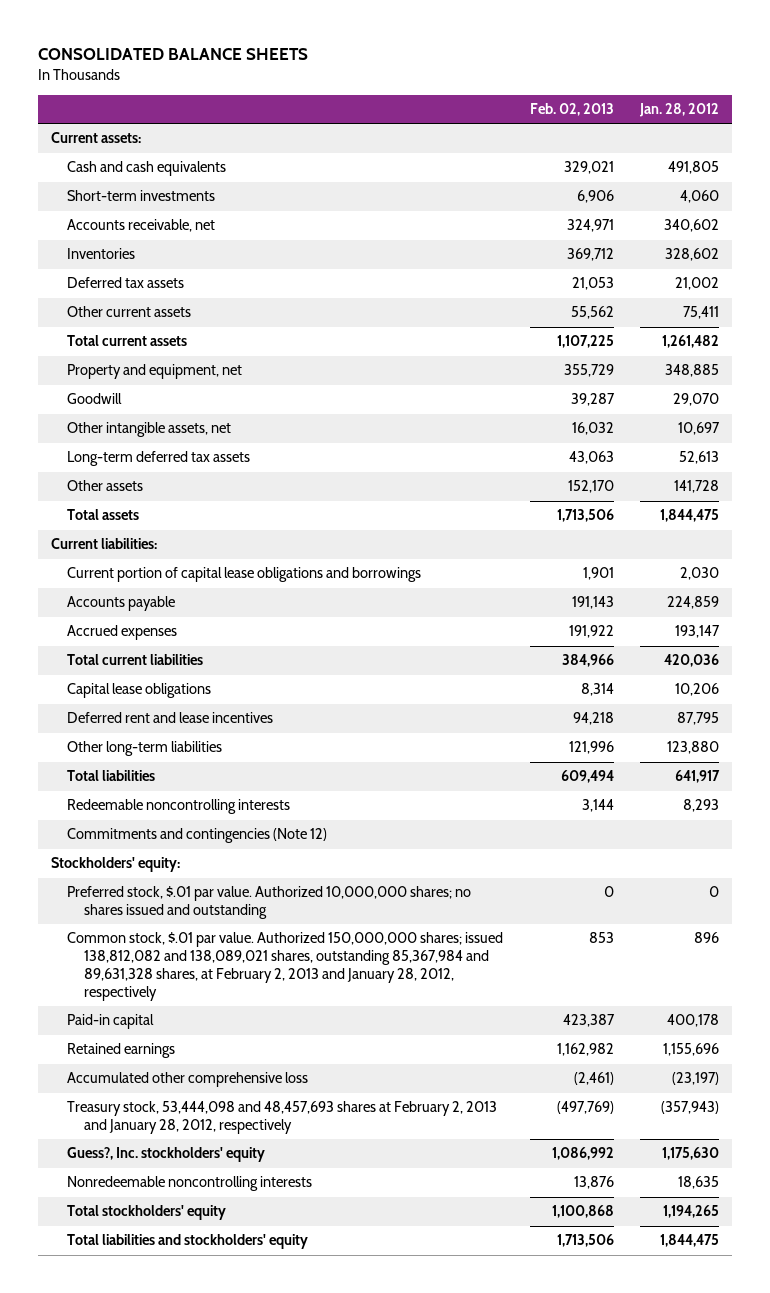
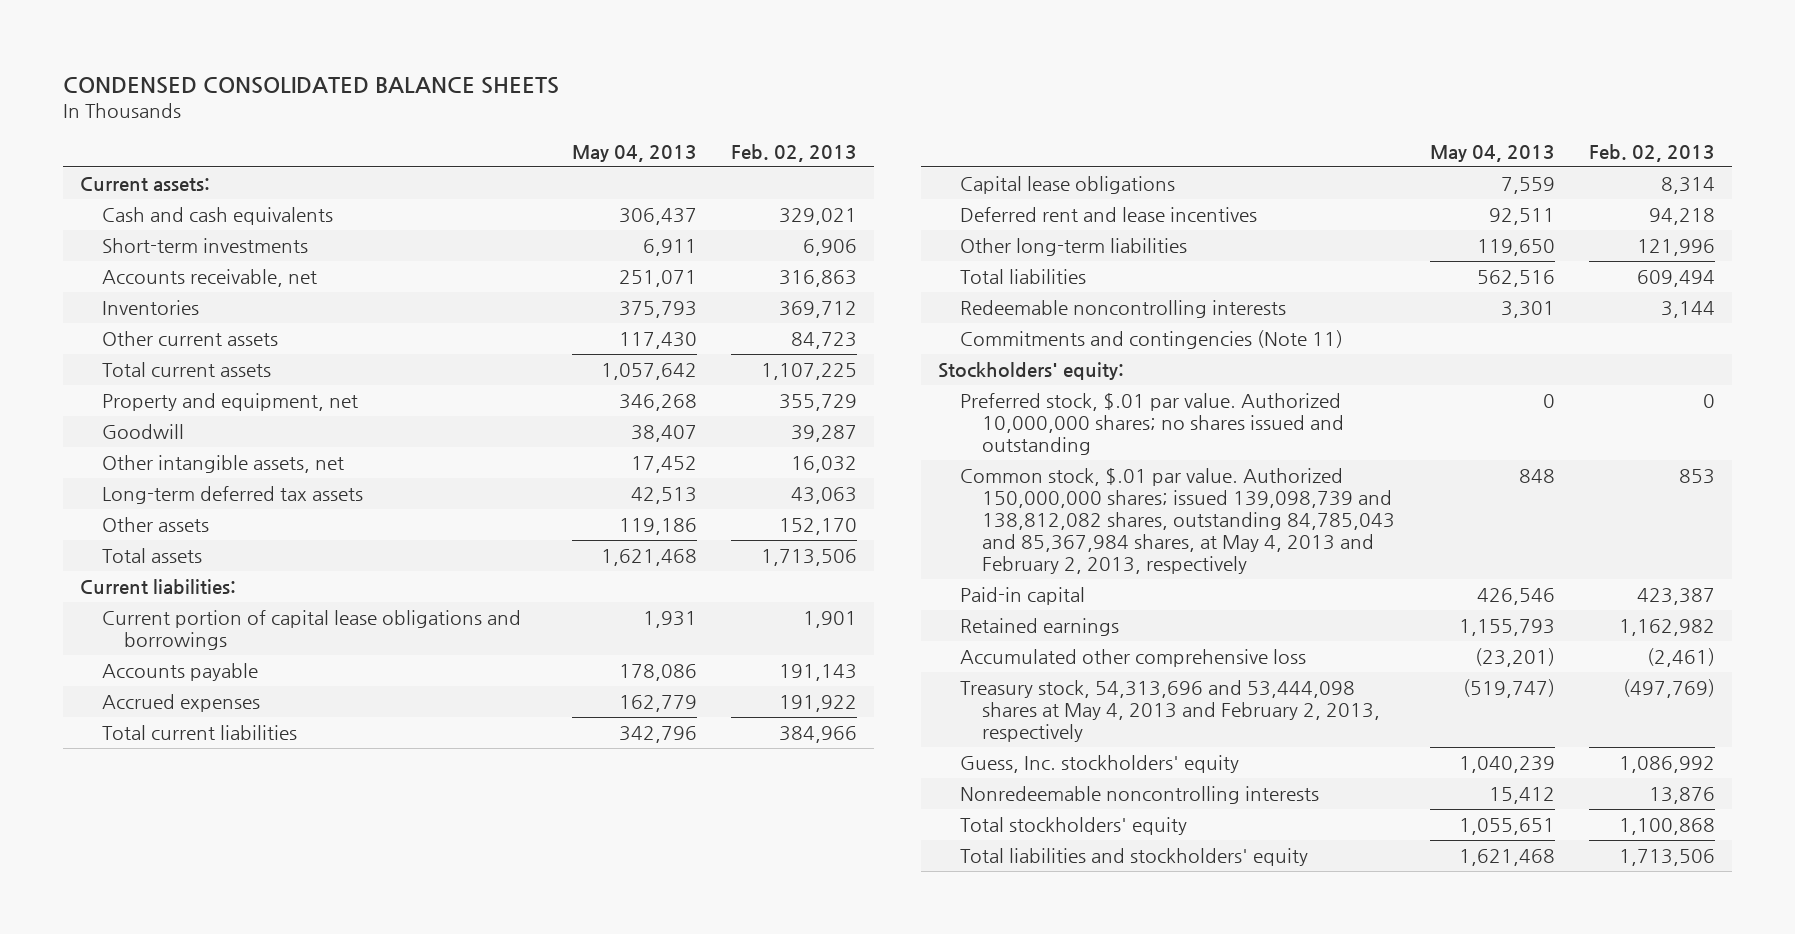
[37,48,308,61] CONSOLIDATED BALANCE SHEETS -> [62,76,559,94] CONDENSED CONSOLIDATED BALANCE SHEETS
[639,103,720,118] Jan. 28, 2012 -> none
none -> [571,144,697,162] May 04, 2013
[566,219,614,233] 324,971 -> [779,270,858,288] 316,863
[67,277,185,289] Deferred tax assets -> none
[570,306,614,320] 55,562 -> [791,332,858,350] 84,723
[67,828,328,844] Commitments and contingencies (Note 12) -> [960,330,1344,350] Commitments and contingencies (Note 11)
[67,932,504,1002] Common stock, $.01 par value. Authorized 150,000,000 shares; issued 138,812,082 and 138,089,021 shares, outstanding 85,367,984 and 89,631,328 shares, at February 2, 2013 and January 28, 2012, respectively -> [960,468,1396,575] Common stock, $.01 par value. Authorized 150,000,000 shares; issued 139,098,739 and 138,812,082 shares, outstanding 84,785,043 and 85,367,984 shares, at May 4, 2013 and February 2, 2013, respectively
[67,1101,498,1135] Treasury stock, 53,444,098 and 48,457,693 shares at February 2, 2013 and January 28, 2012, respectively -> [960,680,1381,743] Treasury stock, 54,313,696 and 53,444,098 shares at May 4, 2013 and February 2, 2013, respectively
[67,1147,266,1163] Guess?, Inc. stockholders' equity -> [960,755,1240,774] Guess, Inc. stockholders' equity

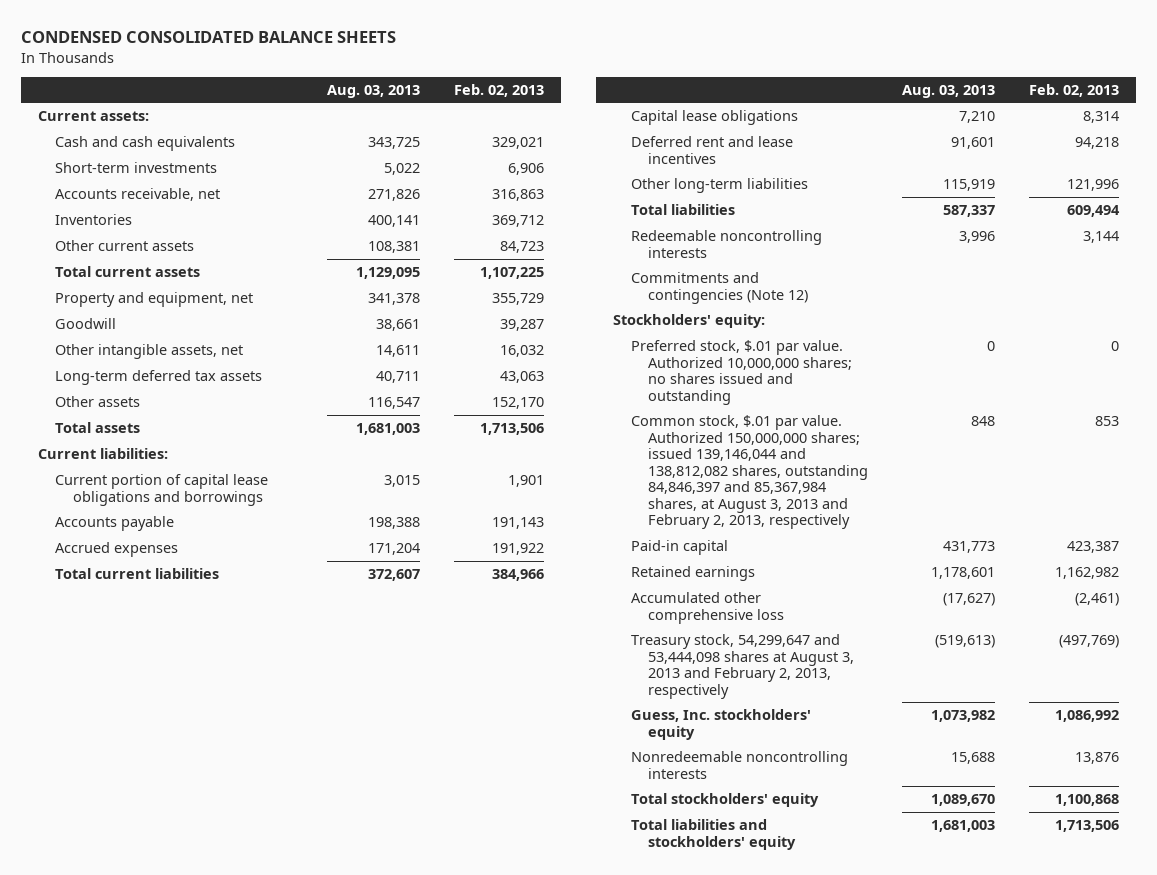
[571,144,697,162] May 04, 2013 -> none
none -> [326,84,420,98] Aug. 03, 2013
[960,330,1344,350] Commitments and contingencies (Note 11) -> [630,271,808,304] Commitments and contingencies (Note 12)
[960,468,1396,575] Common stock, $.01 par value. Authorized 150,000,000 shares; issued 139,098,739 and 138,812,082 shares, outstanding 84,785,043 and 85,367,984 shares, at May 4, 2013 and February 2, 2013, respectively -> [630,414,868,530] Common stock, $.01 par value. Authorized 150,000,000 shares; issued 139,146,044 and 138,812,082 shares, outstanding 84,846,397 and 85,367,984 shares, at August 3, 2013 and February 2, 2013, respectively
[960,680,1381,743] Treasury stock, 54,313,696 and 53,444,098 shares at May 4, 2013 and February 2, 2013, respectively -> [630,633,854,699] Treasury stock, 54,299,647 and 53,444,098 shares at August 3, 2013 and February 2, 2013, respectively

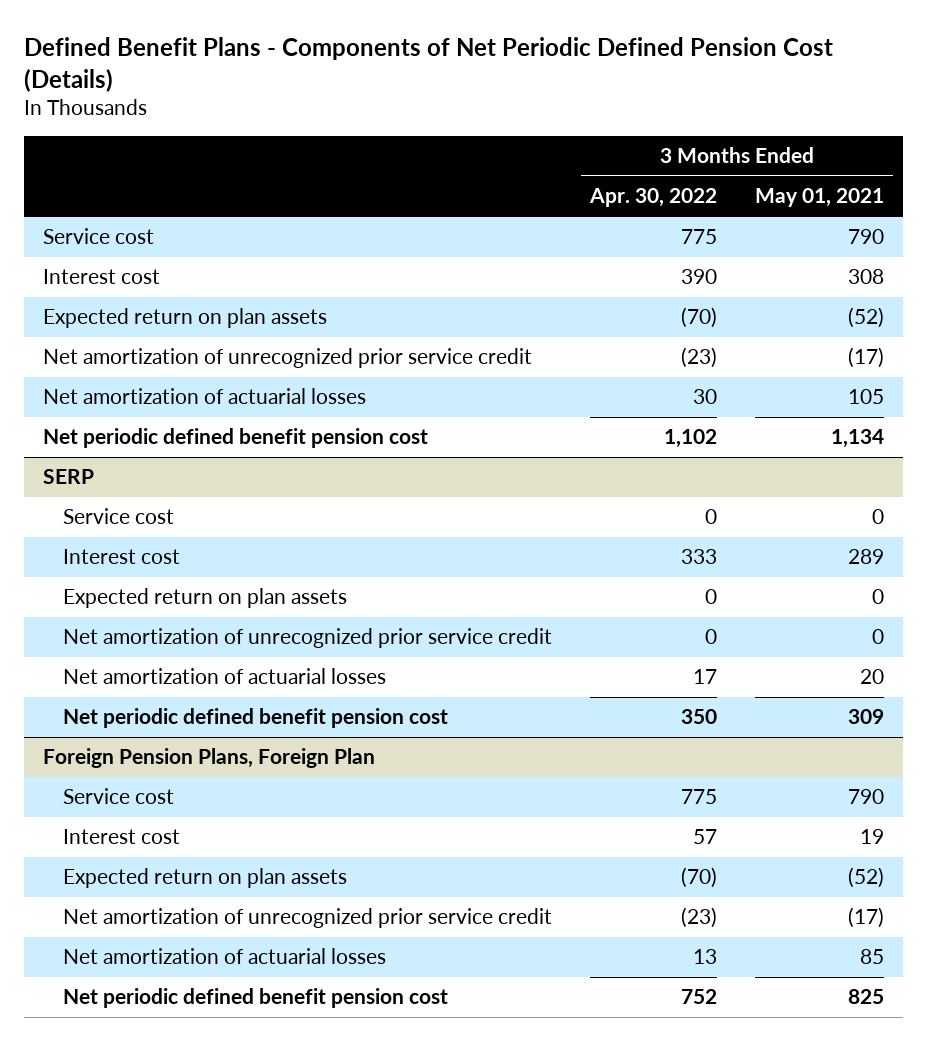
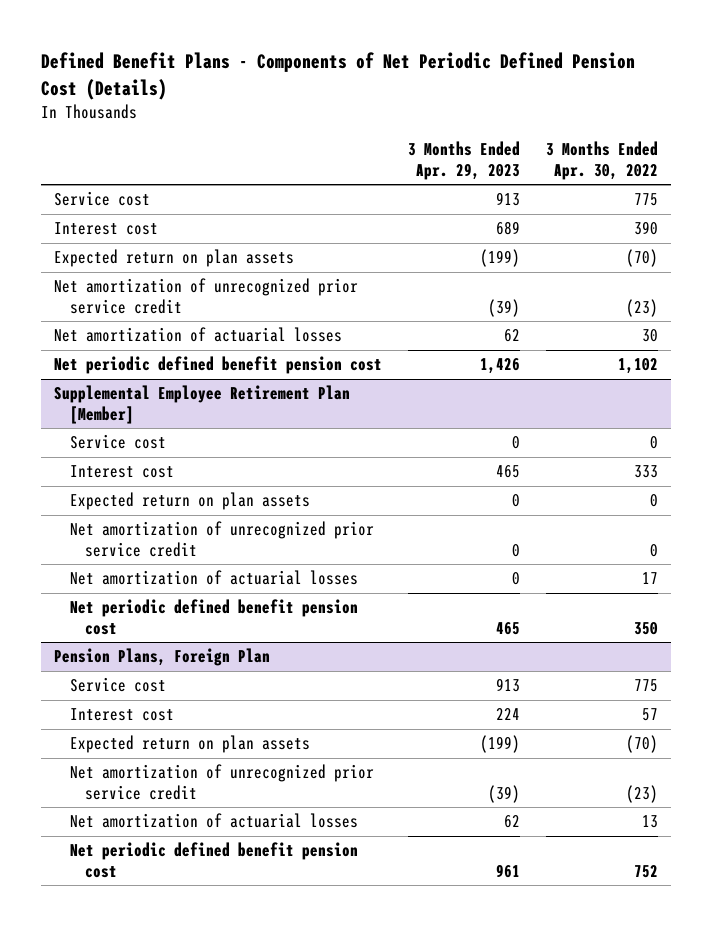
[754,188,884,208] May 01, 2021 -> none
none -> [408,141,521,180] 3 Months Ended Apr. 29, 2023
[42,469,94,485] SERP -> [54,385,351,425] Supplemental Employee Retirement Plan [Member]
[42,748,375,769] Foreign Pension Plans, Foreign Plan -> [54,648,271,667] Pension Plans, Foreign Plan

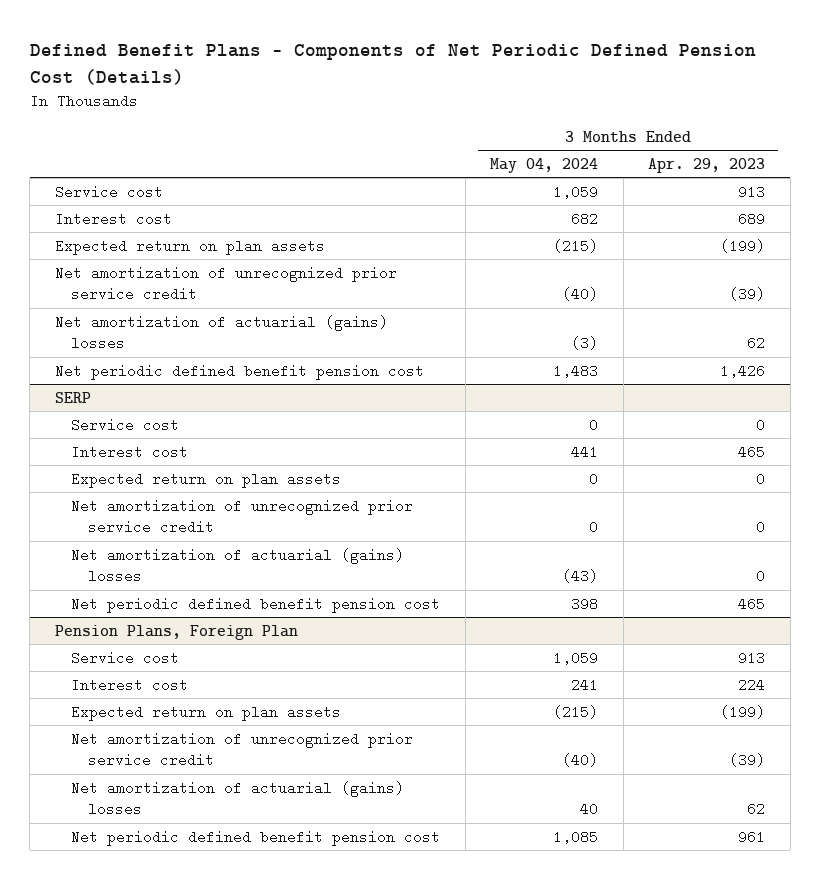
[546,141,659,180] 3 Months Ended Apr. 30, 2022 -> none
none -> [490,157,599,173] May 04, 2024
[54,327,343,343] Net amortization of actuarial losses -> [54,314,388,351] Net amortization of actuarial (gains) losses
[54,385,351,425] Supplemental Employee Retirement Plan [Member] -> [54,391,91,403] SERP
[69,570,358,586] Net amortization of actuarial losses -> [71,547,405,584] Net amortization of actuarial (gains) losses
[69,813,358,829] Net amortization of actuarial losses -> [71,780,405,817] Net amortization of actuarial (gains) losses

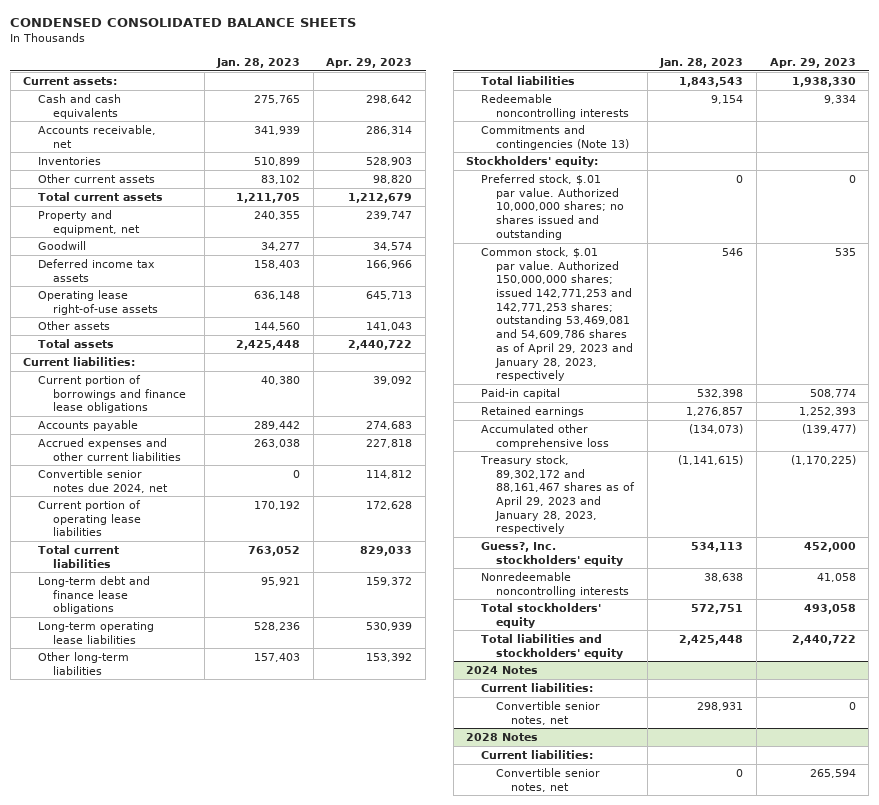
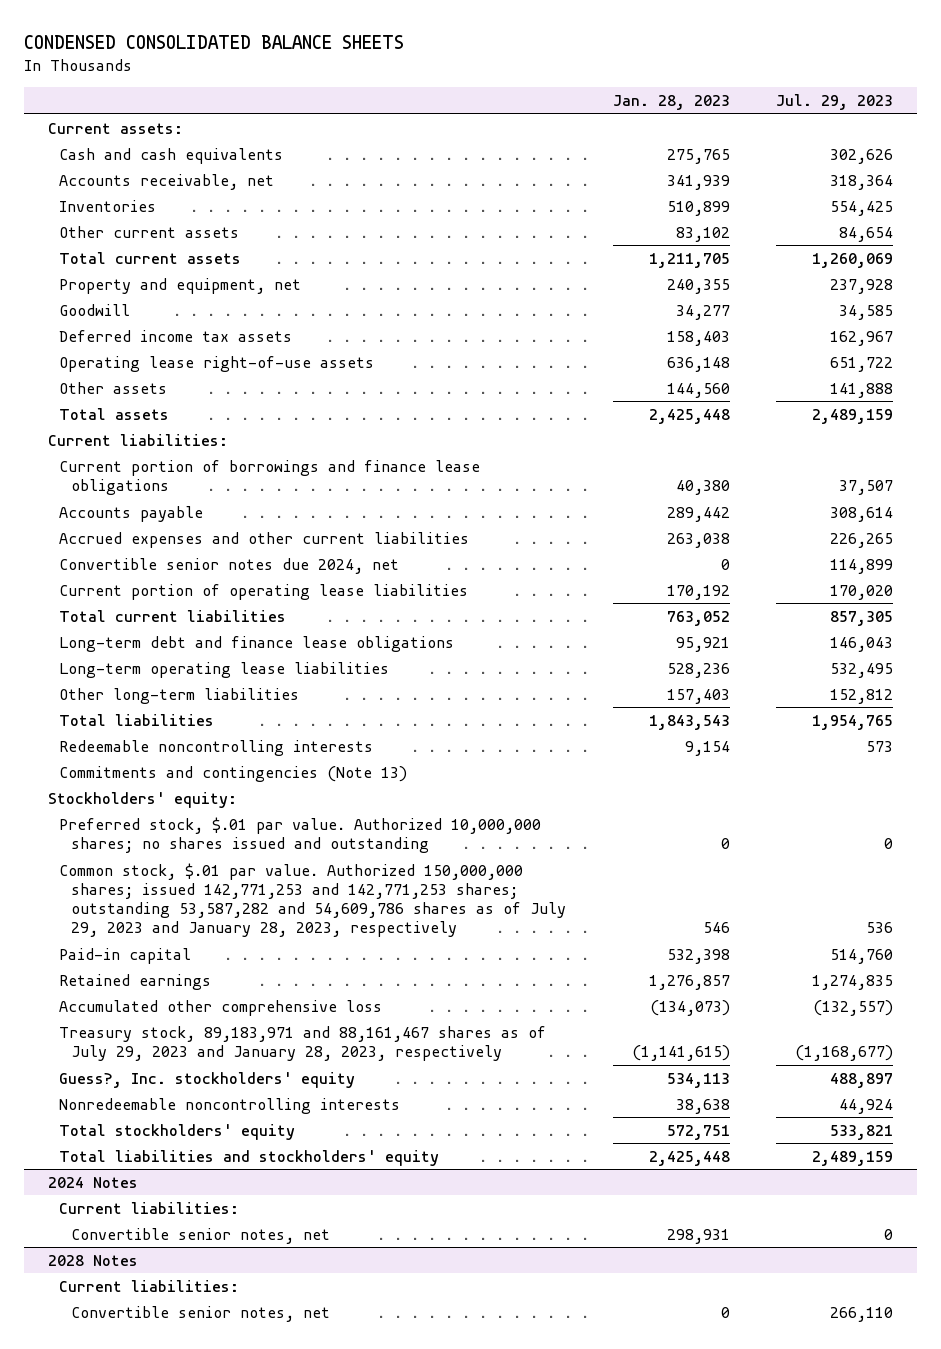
[326,57,413,68] Apr. 29, 2023 -> none
none -> [776,93,894,110] Jul. 29, 2023
[481,246,634,382] Common stock, $.01 par value. Authorized 150,000,000 shares; issued 142,771,253 and 142,771,253 shares; outstanding 53,469,081 and 54,609,786 shares as of April 29, 2023 and January 28, 2023, respectively -> [59,862,566,938] Common stock, $.01 par value. Authorized 150,000,000 shares; issued 142,771,253 and 142,771,253 shares; outstanding 53,587,282 and 54,609,786 shares as of July 29, 2023 and January 28, 2023, respectively
[480,454,636,535] Treasury stock, 89,302,172 and 88,161,467 shares as of April 29, 2023 and January 28, 2023, respectively -> [59,1025,547,1061] Treasury stock, 89,183,971 and 88,161,467 shares as of July 29, 2023 and January 28, 2023, respectively

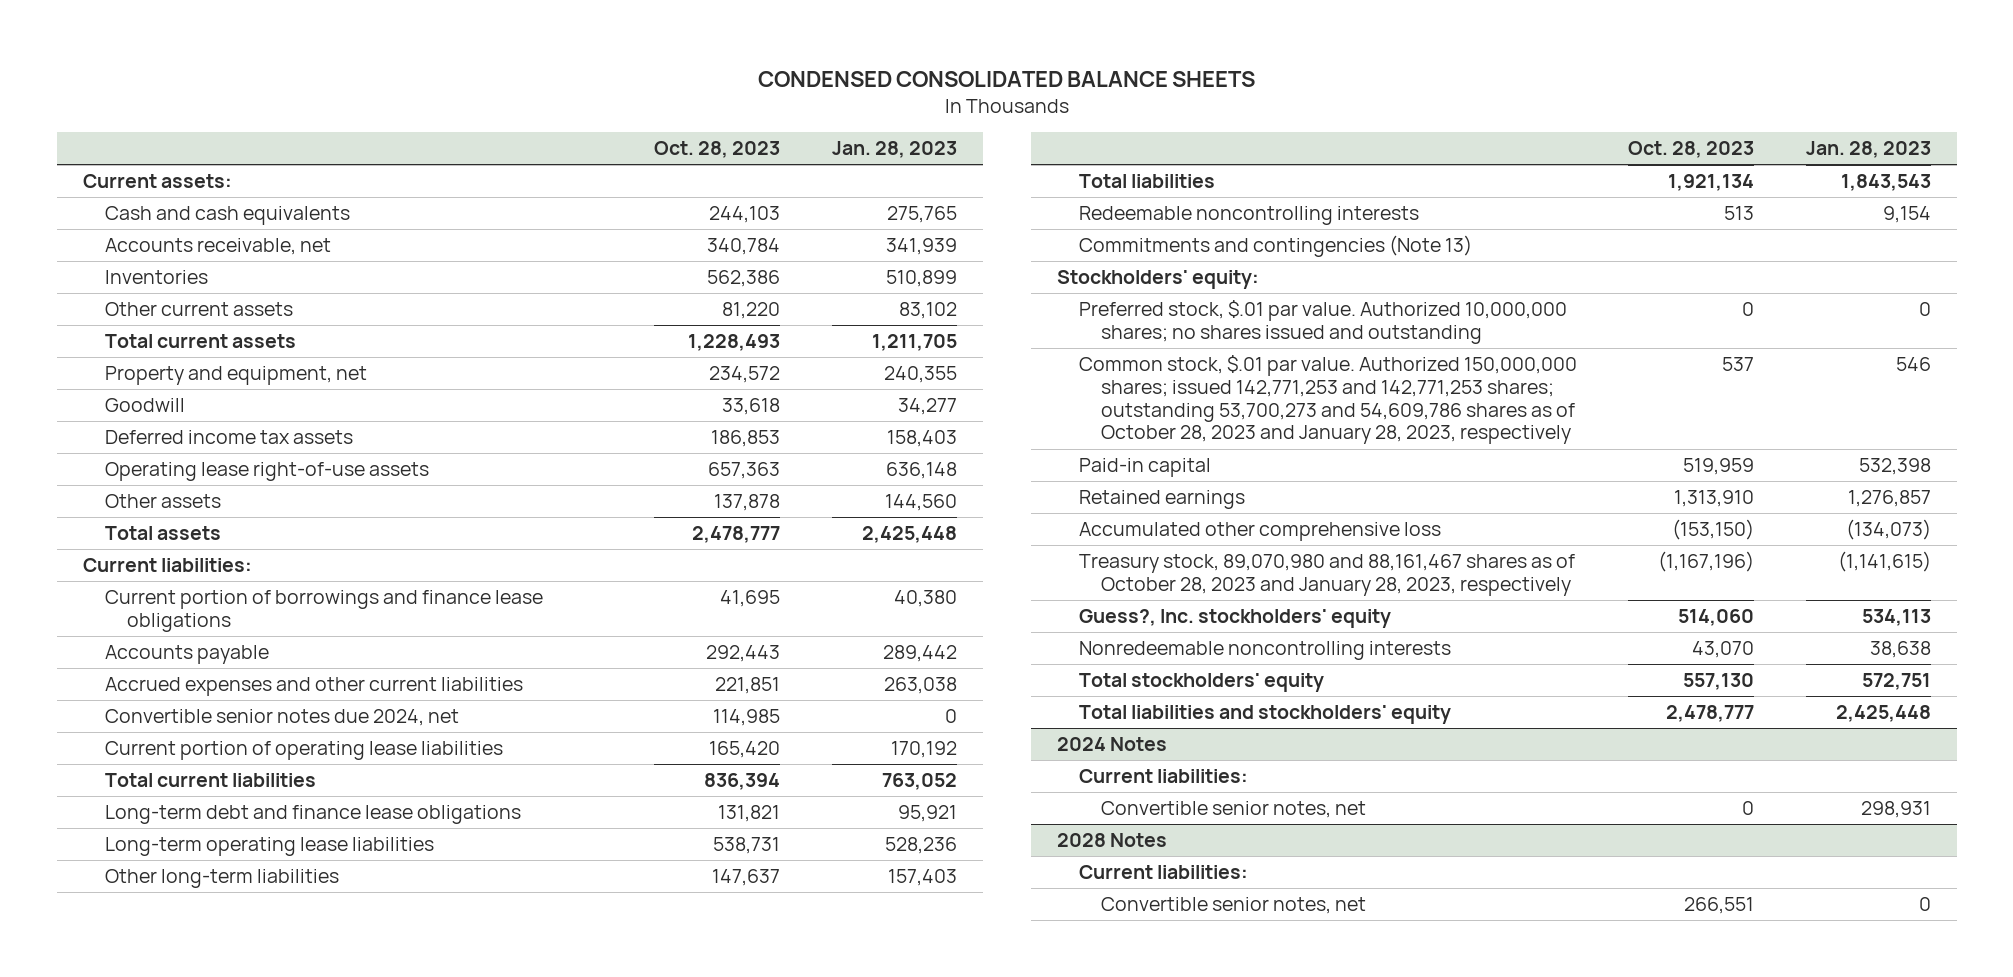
[776,93,894,110] Jul. 29, 2023 -> none
none -> [654,141,781,159] Oct. 28, 2023
[59,862,566,938] Common stock, $.01 par value. Authorized 150,000,000 shares; issued 142,771,253 and 142,771,253 shares; outstanding 53,587,282 and 54,609,786 shares as of July 29, 2023 and January 28, 2023, respectively -> [1078,355,1577,445] Common stock, $.01 par value. Authorized 150,000,000 shares; issued 142,771,253 and 142,771,253 shares; outstanding 53,700,273 and 54,609,786 shares as of October 28, 2023 and January 28, 2023, respectively
[59,1025,547,1061] Treasury stock, 89,183,971 and 88,161,467 shares as of July 29, 2023 and January 28, 2023, respectively -> [1078,554,1575,596] Treasury stock, 89,070,980 and 88,161,467 shares as of October 28, 2023 and January 28, 2023, respectively

